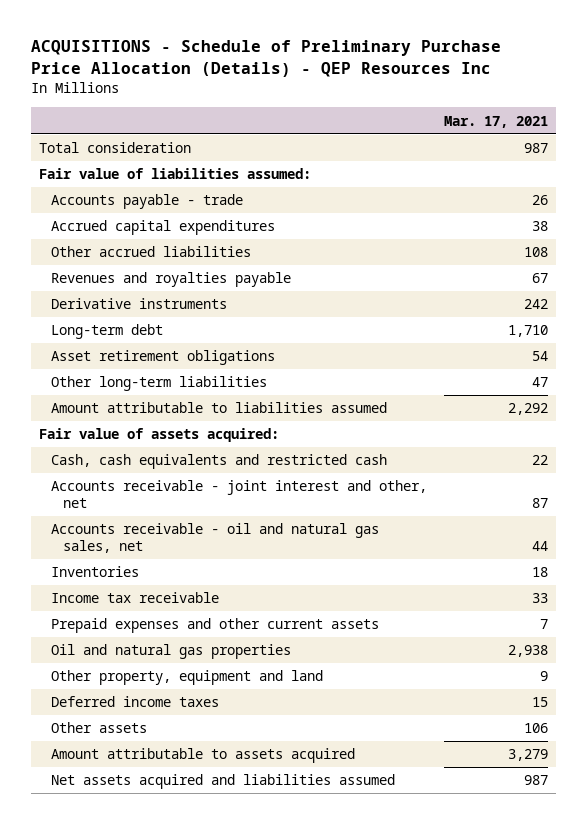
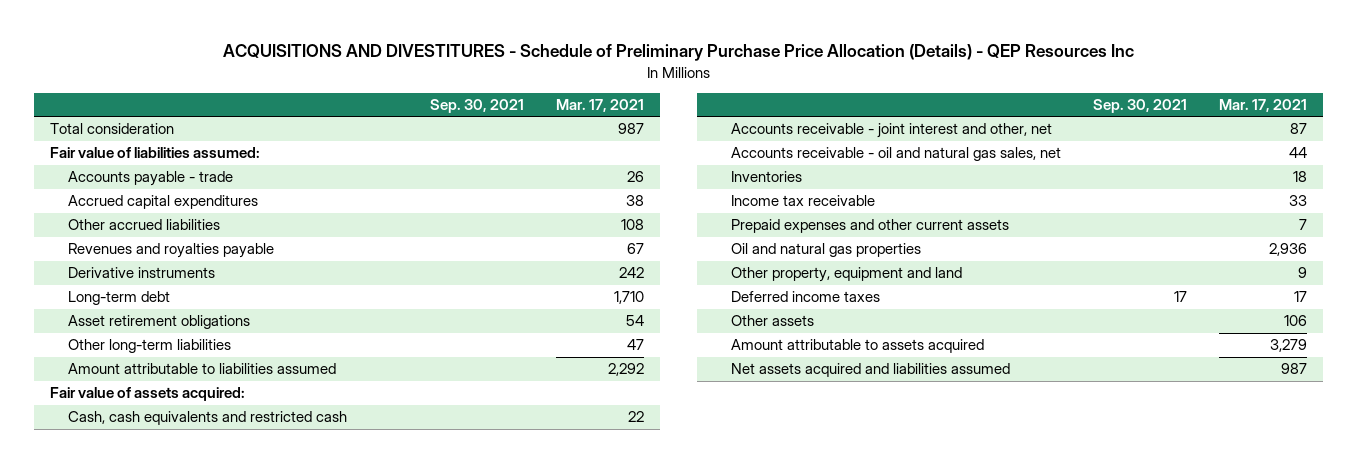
[30,40,501,78] ACQUISITIONS - Schedule of Preliminary Purchase Price Allocation (Details) - QEP Resources Inc -> [222,44,1134,62] ACQUISITIONS AND DIVESTITURES - Schedule of Preliminary Purchase Price Allocation (Details) - QEP Resources Inc
none -> [429,98,524,113] Sep. 30, 2021
[507,645,548,658] 2,938 -> [1269,243,1308,257] 2,936
[531,697,548,708] 15 -> [1294,291,1308,303] 17

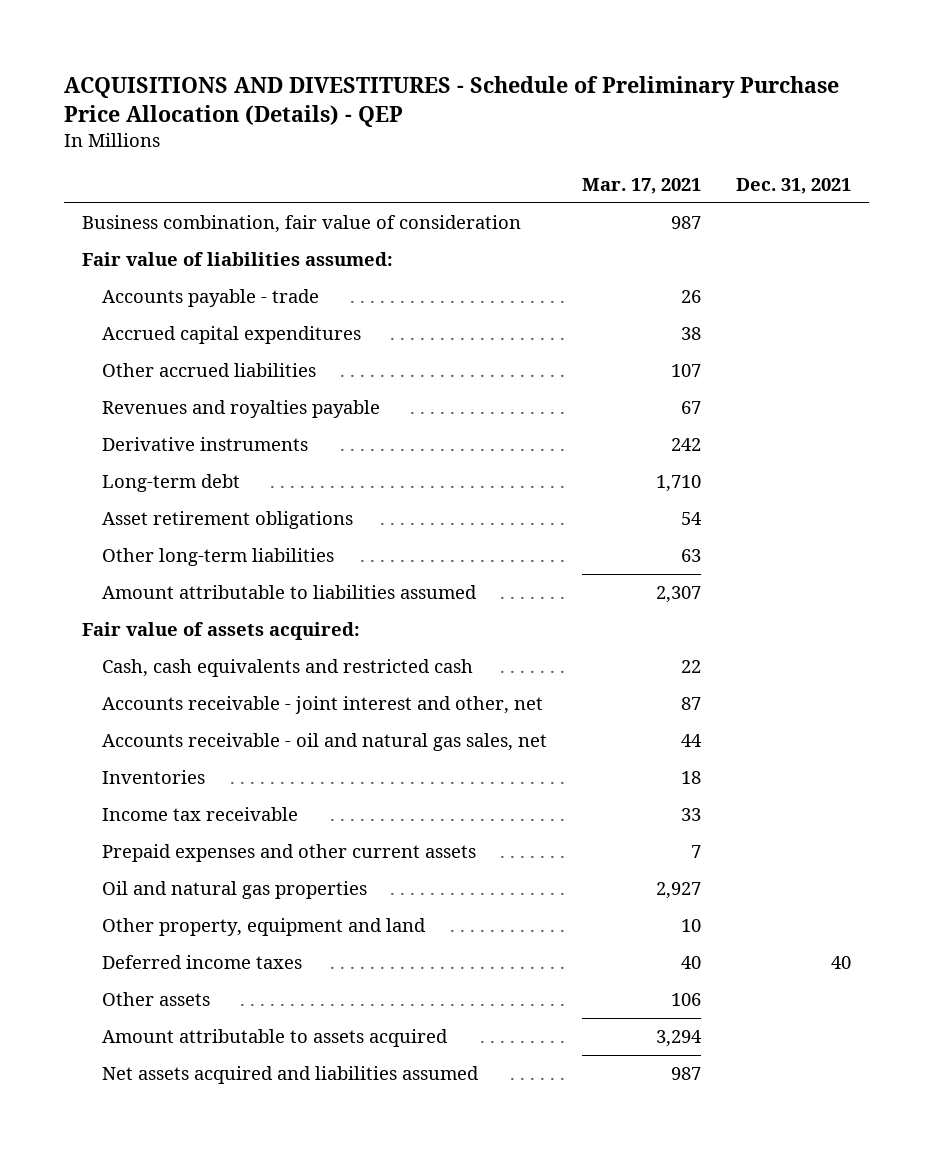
[222,44,1134,62] ACQUISITIONS AND DIVESTITURES - Schedule of Preliminary Purchase Price Allocation (Details) - QEP Resources Inc -> [64,76,840,127] ACQUISITIONS AND DIVESTITURES - Schedule of Preliminary Purchase Price Allocation (Details) - QEP
[429,98,524,113] Sep. 30, 2021 -> none
none -> [736,177,852,194] Dec. 31, 2021
[50,123,175,135] Total consideration -> [81,215,521,234] Business combination, fair value of consideration
[620,219,644,231] 108 -> [671,364,702,378] 107
[626,339,644,351] 47 -> [681,549,702,563] 63
[607,363,644,377] 2,292 -> [656,586,702,604] 2,307
[1269,243,1308,257] 2,936 -> [656,882,702,900] 2,927
[1298,267,1308,279] 9 -> [681,919,702,933] 10
[1294,291,1308,303] 17 -> [681,956,702,970] 40
[1270,339,1308,353] 3,279 -> [656,1030,703,1048] 3,294

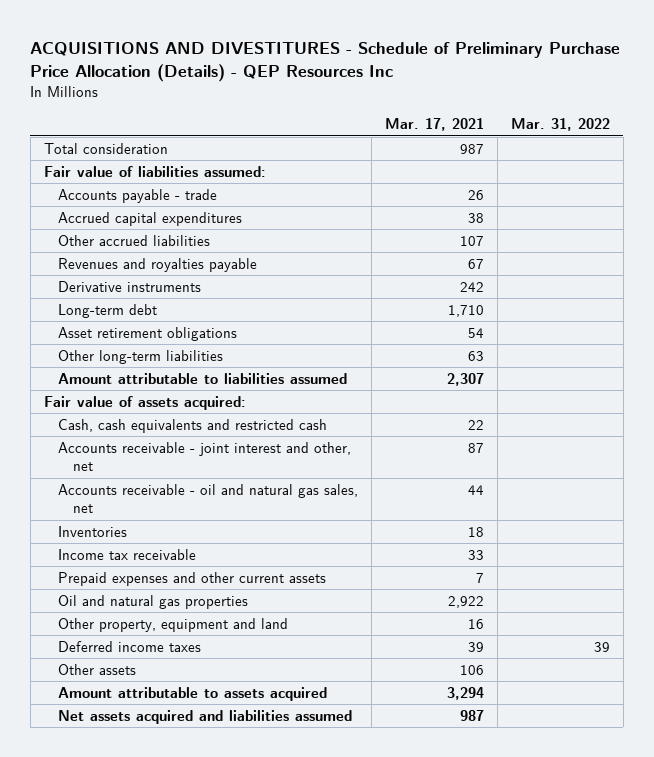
[64,76,840,127] ACQUISITIONS AND DIVESTITURES - Schedule of Preliminary Purchase Price Allocation (Details) - QEP -> [30,41,621,82] ACQUISITIONS AND DIVESTITURES - Schedule of Preliminary Purchase Price Allocation (Details) - QEP Resources Inc
[736,177,852,194] Dec. 31, 2021 -> none
none -> [510,118,610,132] Mar. 31, 2022
[81,215,521,234] Business combination, fair value of consideration -> [43,142,168,154] Total consideration
[656,882,702,900] 2,927 -> [448,595,485,608] 2,922
[681,919,702,933] 10 -> [468,618,485,629] 16
[681,956,702,970] 40 -> [468,641,485,652] 39

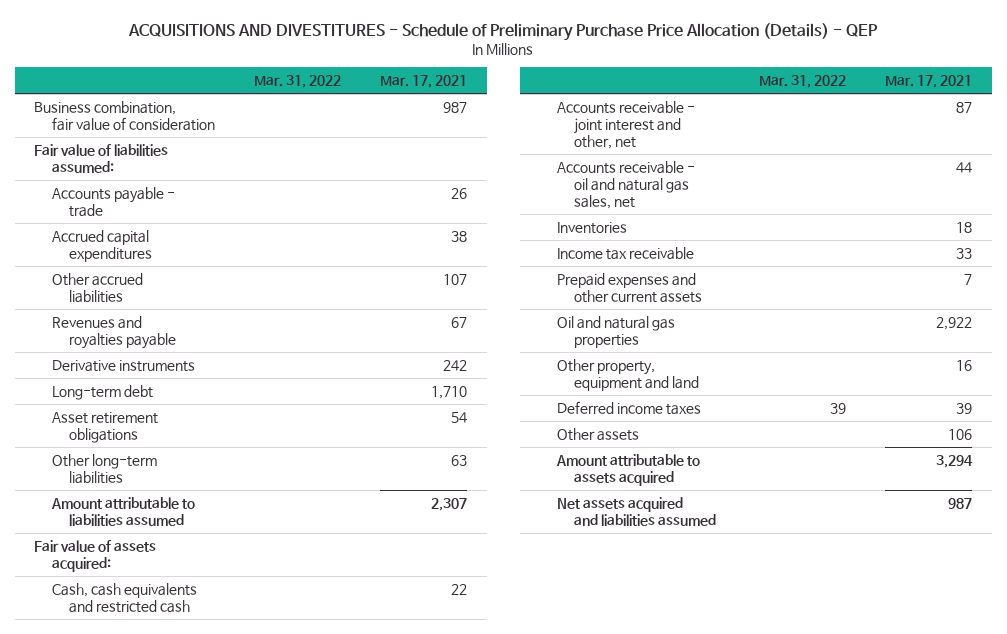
[30,41,621,82] ACQUISITIONS AND DIVESTITURES - Schedule of Preliminary Purchase Price Allocation (Details) - QEP Resources Inc -> [128,22,879,41] ACQUISITIONS AND DIVESTITURES - Schedule of Preliminary Purchase Price Allocation (Details) - QEP
[43,142,168,154] Total consideration -> [34,100,215,131] Business combination, fair value of consideration

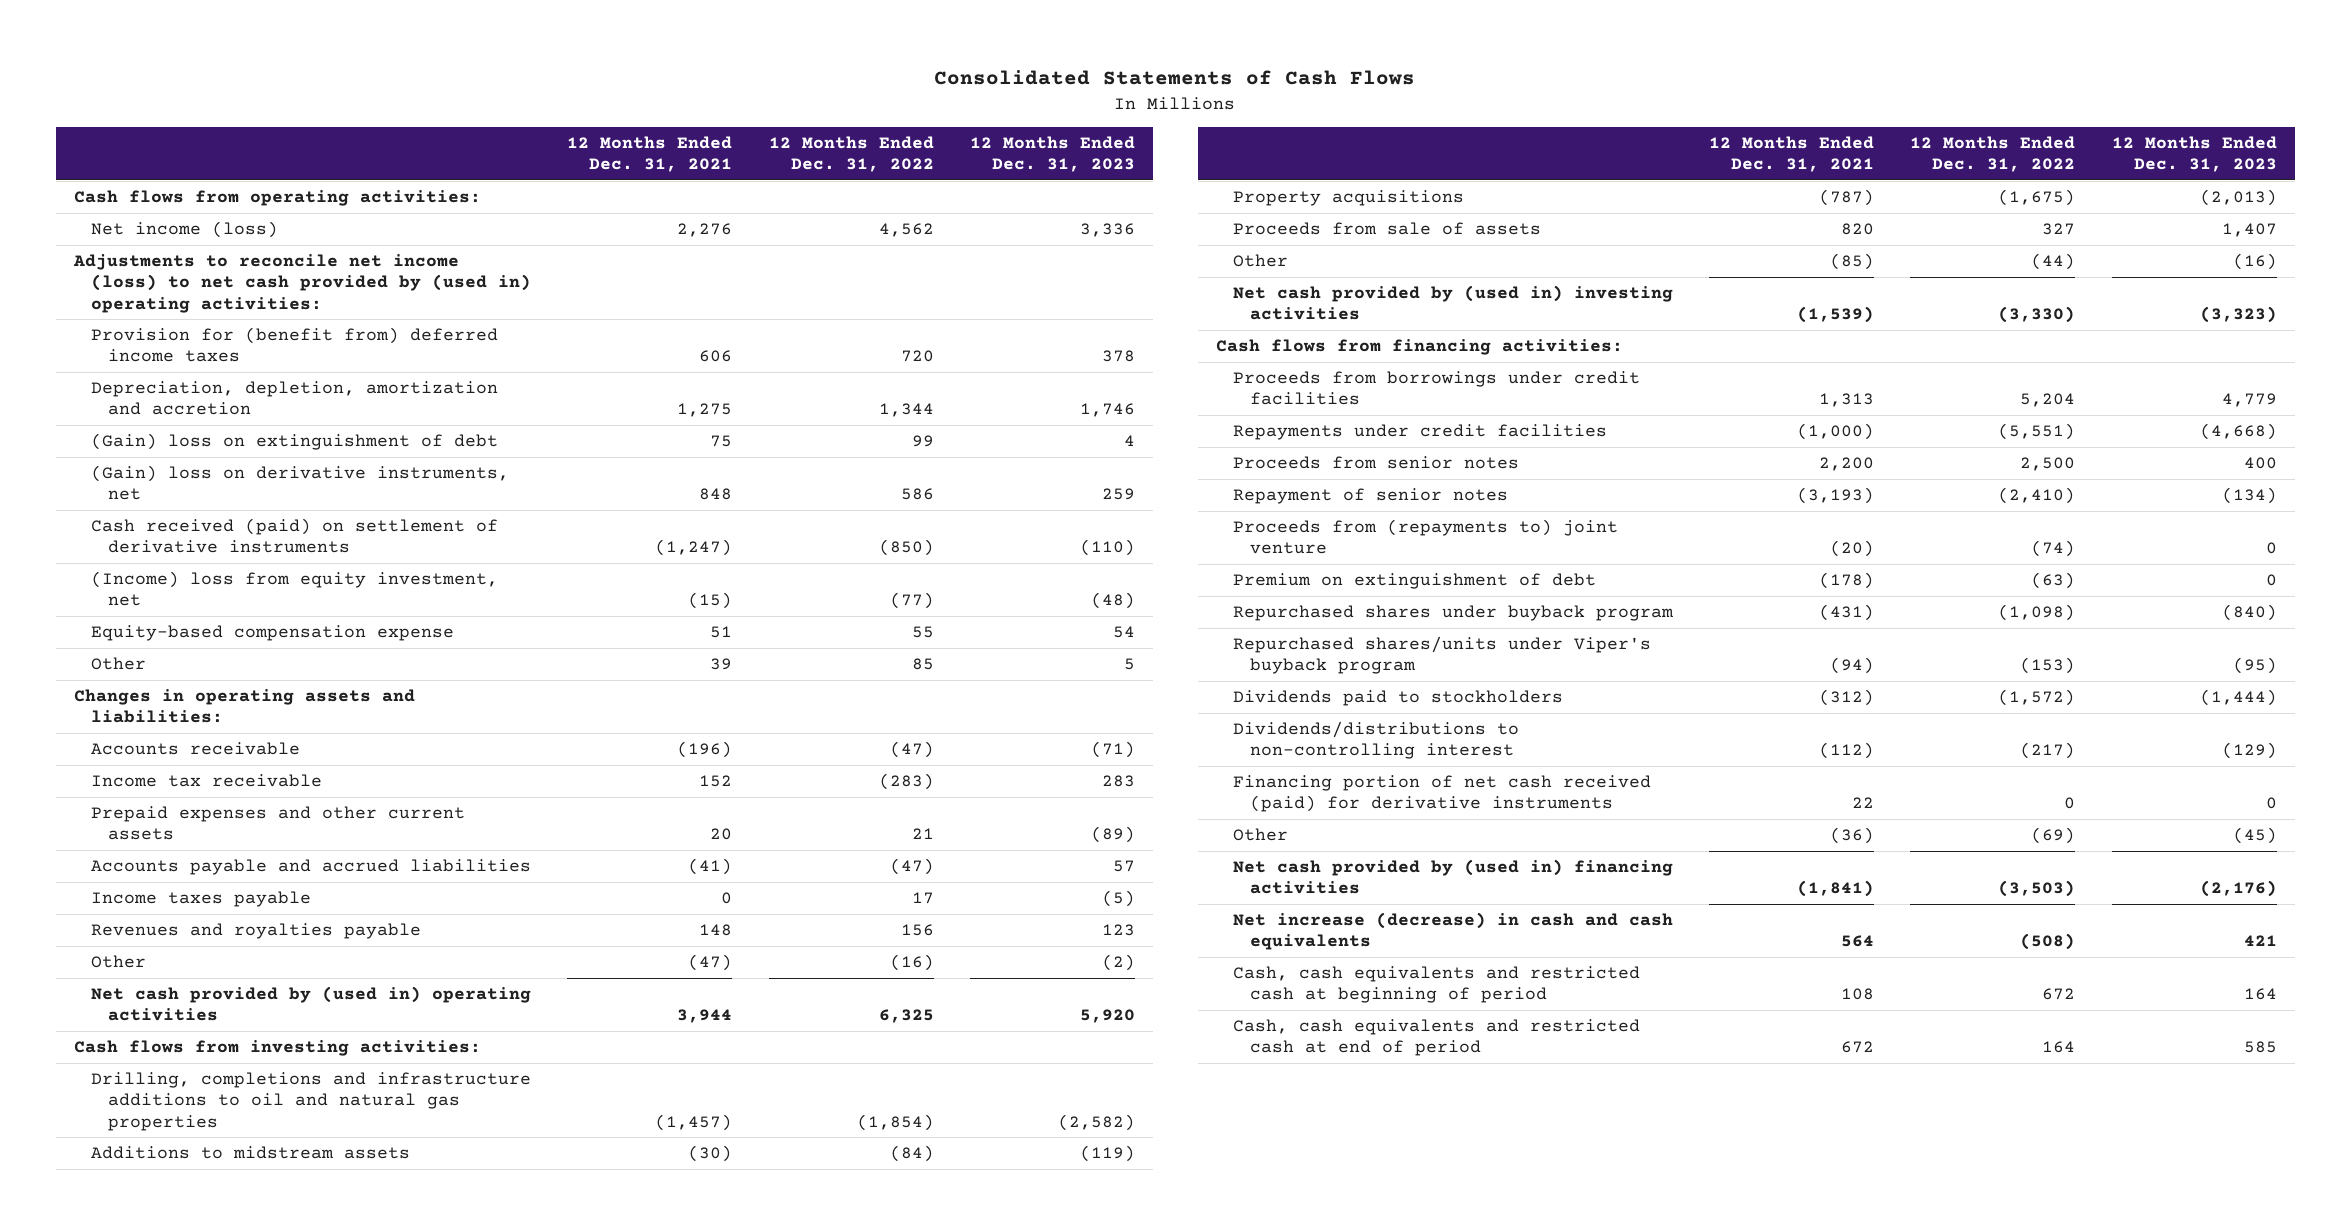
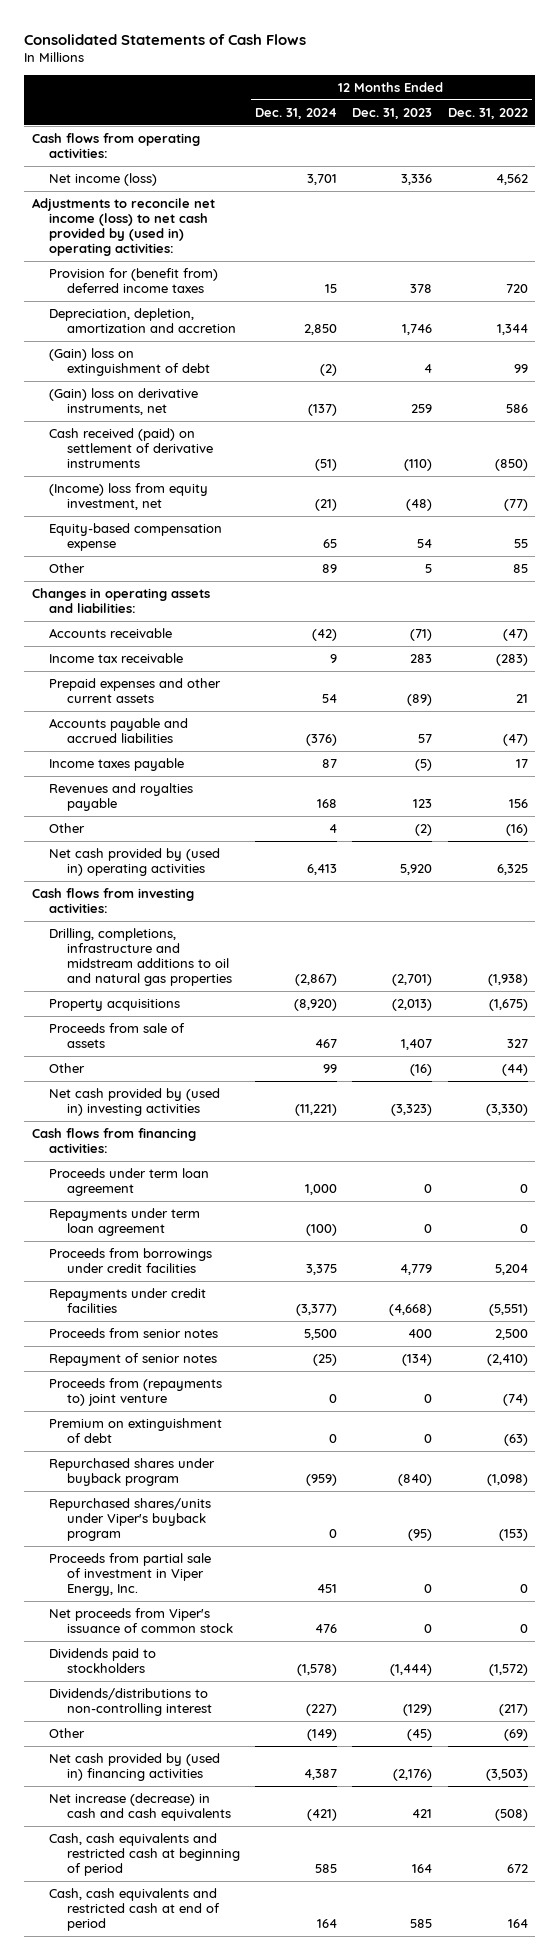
[567,135,733,173] 12 Months Ended Dec. 31, 2021 -> none
none -> [255,107,338,119] Dec. 31, 2024
[91,1146,411,1160] Additions to midstream assets -> none
[91,1072,532,1131] Drilling, completions and infrastructure additions to oil and natural gas properties -> [49,928,232,987] Drilling, completions, infrastructure and midstream additions to oil and natural gas properties
[856,1113,934,1131] (1,854) -> [487,974,528,987] (1,938)
[1057,1113,1135,1131] (2,582) -> [392,974,433,987] (2,701)
none -> [49,1168,210,1197] Proceeds under term loan agreement
none -> [49,1208,201,1237] Repayments under term loan agreement
none -> [49,1553,212,1597] Proceeds from partial sale of investment in Viper Energy, Inc.
none -> [49,1608,233,1634] Net proceeds from Viper's issuance of common stock
[1233,775,1652,813] Financing portion of net cash received (paid) for derivative instruments -> none

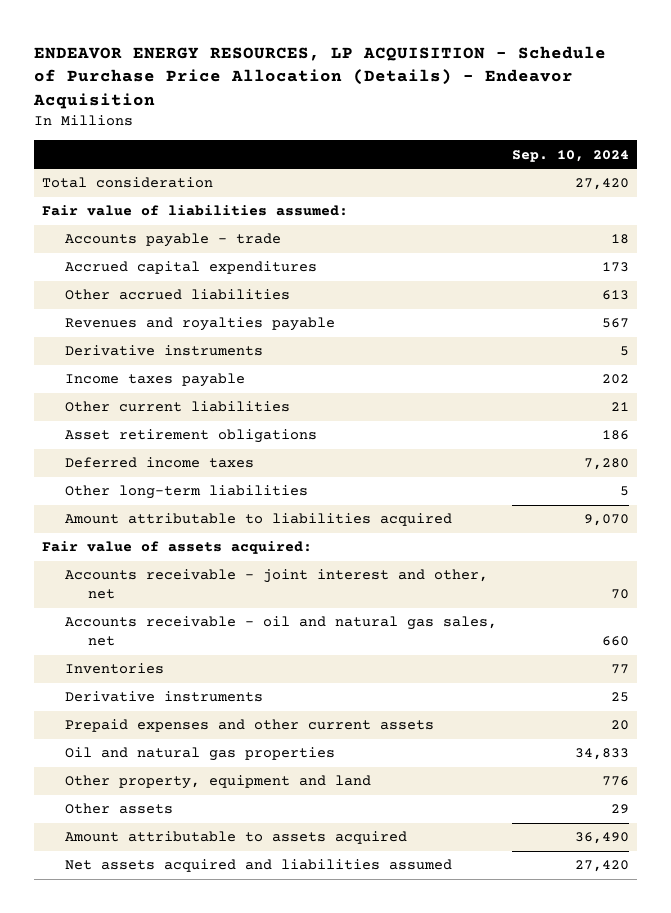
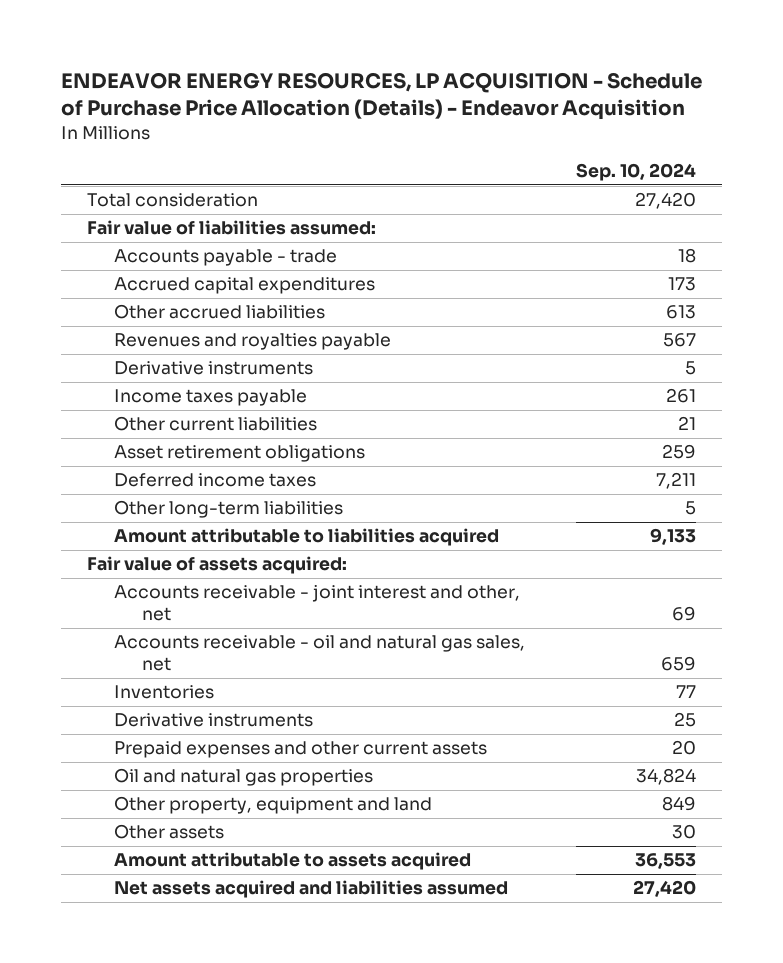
[602,374,630,385] 202 -> [666,388,697,404] 261
[602,430,630,441] 186 -> [662,444,697,460] 259
[584,458,630,471] 7,280 -> [656,472,697,490] 7,211
[584,514,630,527] 9,070 -> [650,528,697,546] 9,133
[611,589,630,600] 70 -> [672,606,697,622] 69
[602,636,630,647] 660 -> [661,656,697,672] 659
[575,748,630,761] 34,833 -> [636,768,697,786] 34,824
[602,776,630,787] 776 -> [662,796,697,812] 849
[611,804,630,815] 29 -> [672,824,697,840] 30
[575,832,630,845] 36,490 -> [635,853,697,870] 36,553

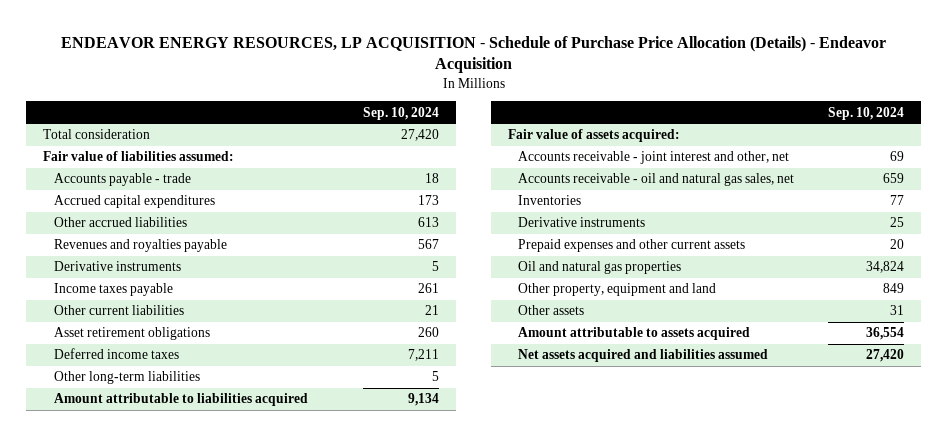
[662,444,697,460] 259 -> [418,327,440,338] 260
[650,528,697,546] 9,133 -> [408,393,440,407] 9,134
[672,824,697,840] 30 -> [889,305,904,316] 31
[635,853,697,870] 36,553 -> [865,327,904,341] 36,554

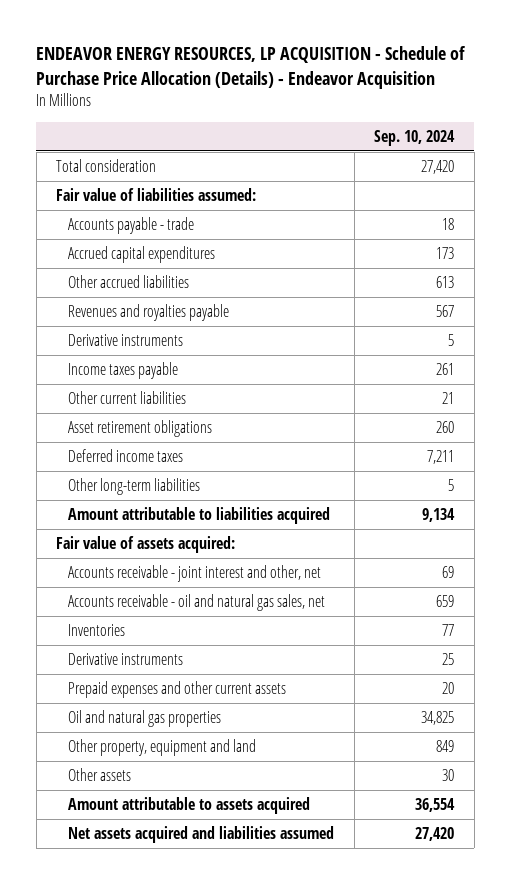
[865,261,904,274] 34,824 -> [421,710,455,725] 34,825
[889,305,904,316] 31 -> [442,768,455,781] 30

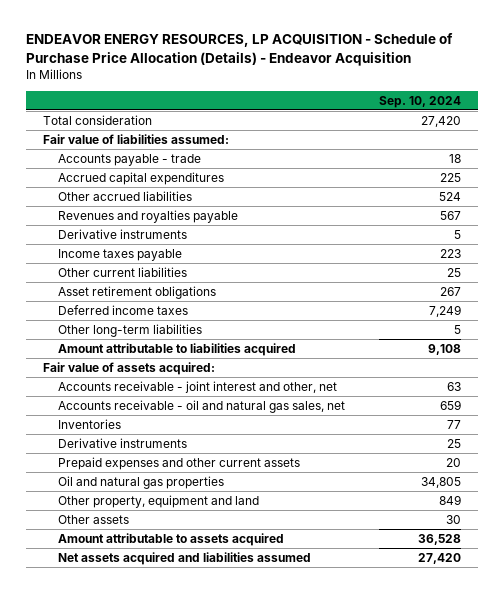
[436,246,455,259] 173 -> [440,172,462,182] 225
[436,275,455,288] 613 -> [439,191,462,201] 524
[436,362,455,375] 261 -> [440,248,462,258] 223
[442,391,455,404] 21 -> [447,267,462,277] 25
[436,420,455,433] 260 -> [440,286,462,296] 267
[427,449,455,464] 7,211 -> [429,304,462,317] 7,249
[422,507,456,522] 9,134 -> [428,343,462,355] 9,108
[442,565,455,578] 69 -> [447,381,462,391] 63
[421,710,455,725] 34,825 -> [421,476,462,488] 34,805
[415,797,456,812] 36,554 -> [418,533,462,545] 36,528

